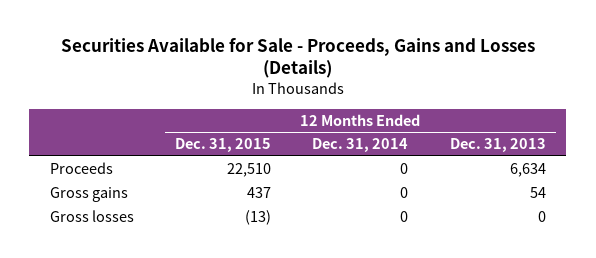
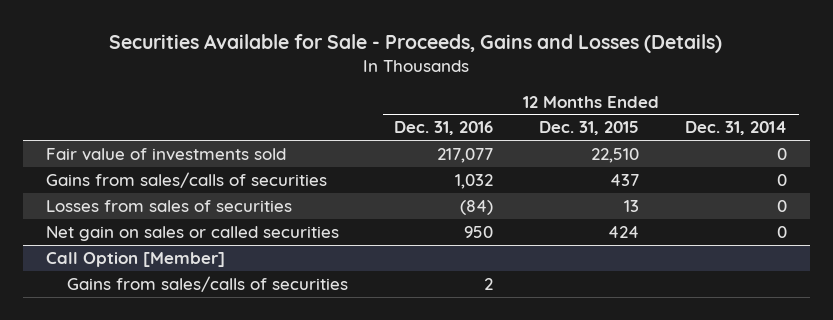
[449,138,546,153] Dec. 31, 2013 -> none
none -> [394,121,494,136] Dec. 31, 2016
[49,210,134,223] Gross losses -> none
[49,162,113,175] Proceeds -> [45,147,286,161] Fair value of investments sold
[49,187,128,203] Gross gains -> [45,171,327,188] Gains from sales/calls of securities
none -> [45,199,292,212] Losses from sales of securities
none -> [45,225,339,241] Net gain on sales or called securities
none -> [45,251,225,267] Call Option [Member]
none -> [67,275,349,292] Gains from sales/calls of securities

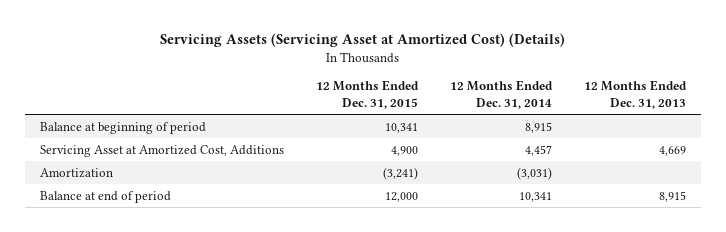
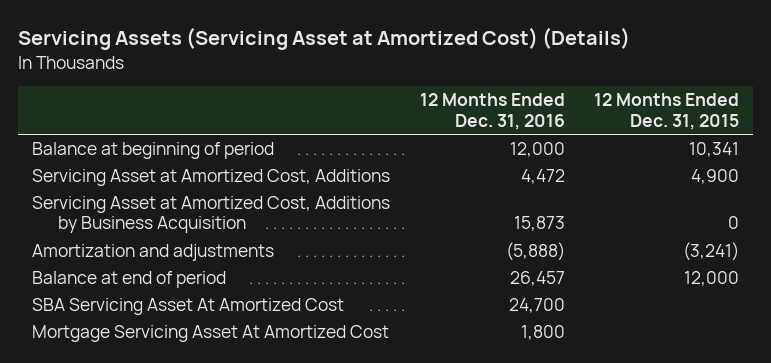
[449,80,553,109] 12 Months Ended Dec. 31, 2014 -> none
[583,80,687,109] 12 Months Ended Dec. 31, 2013 -> none
none -> [419,93,565,130] 12 Months Ended Dec. 31, 2016
none -> [32,196,391,234] Servicing Asset at Amortized Cost, Additions by Business Acquisition
[40,167,114,178] Amortization -> [32,244,275,262] Amortization and adjustments
none -> [32,298,345,316] SBA Servicing Asset At Amortized Cost
none -> [32,325,390,343] Mortgage Servicing Asset At Amortized Cost

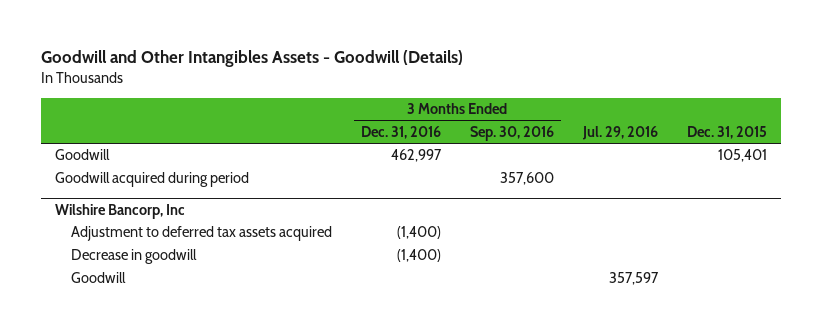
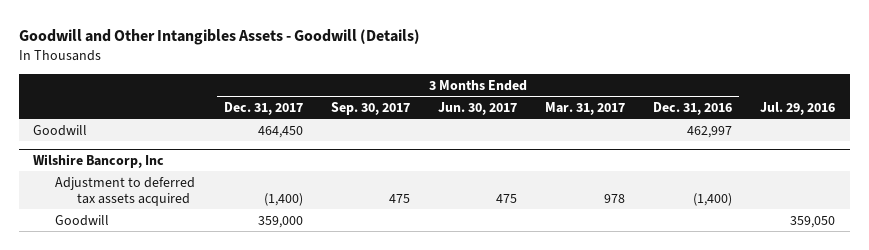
[469,125,554,141] Sep. 30, 2016 -> none
[686,125,767,139] Dec. 31, 2015 -> none
none -> [223,101,303,115] Dec. 31, 2017
none -> [330,101,410,115] Sep. 30, 2017
none -> [437,101,517,115] Jun. 30, 2017
none -> [545,101,626,115] Mar. 31, 2017
[55,172,250,188] Goodwill acquired during period -> none
[71,249,198,265] Decrease in goodwill -> none
[608,272,659,286] 357,597 -> [790,215,836,228] 359,050

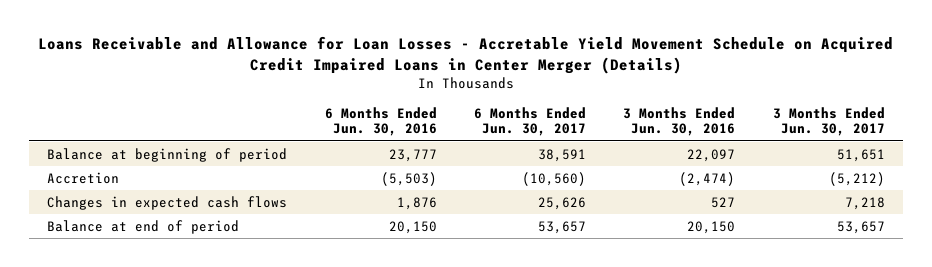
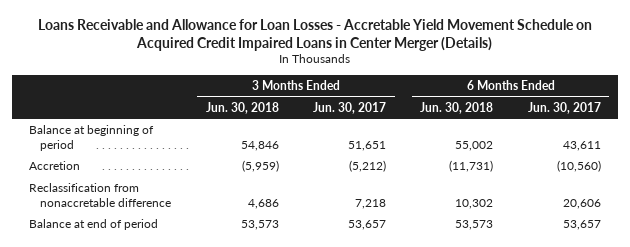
[324,106,437,137] 6 Months Ended Jun. 30, 2016 -> none
[623,106,736,137] 3 Months Ended Jun. 30, 2016 -> none
none -> [205,101,279,114] Jun. 30, 2018
none -> [420,101,494,114] Jun. 30, 2018
[538,148,587,162] 38,591 -> [562,140,601,151] 43,611
[47,195,288,210] Changes in expected cash flows -> none
none -> [28,183,172,207] Reclassification from nonaccretable difference

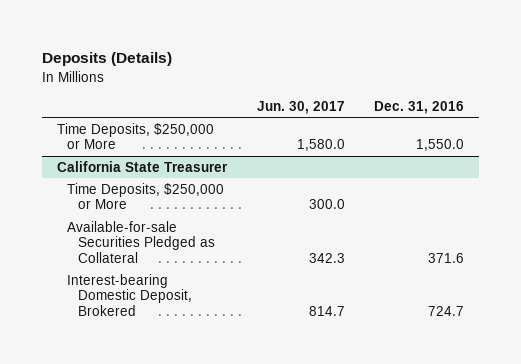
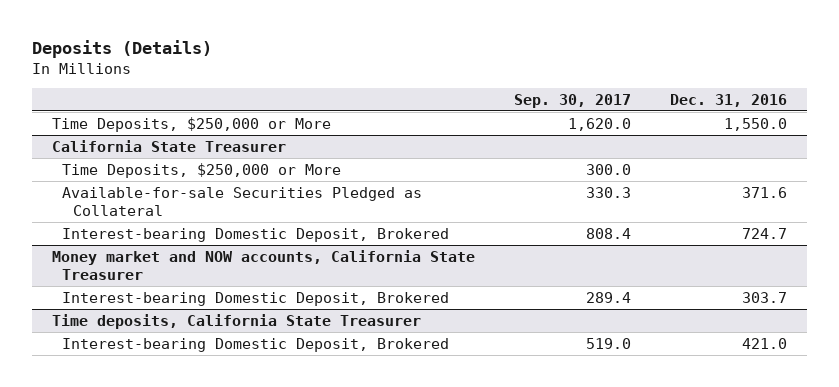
[256,100,345,114] Jun. 30, 2017 -> none
none -> [513,93,631,108] Sep. 30, 2017
none -> [51,249,475,280] Money market and NOW accounts, California State Treasurer
none -> [62,291,450,306] Interest-bearing Domestic Deposit, Brokered
none -> [51,313,421,329] Time deposits, California State Treasurer
none -> [62,337,450,352] Interest-bearing Domestic Deposit, Brokered

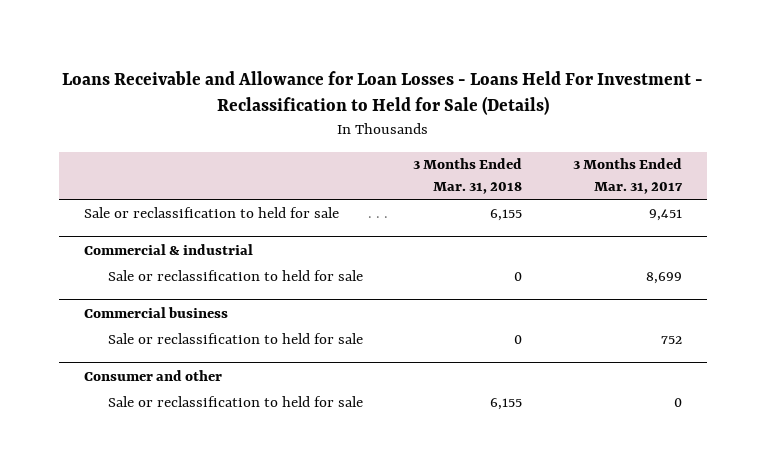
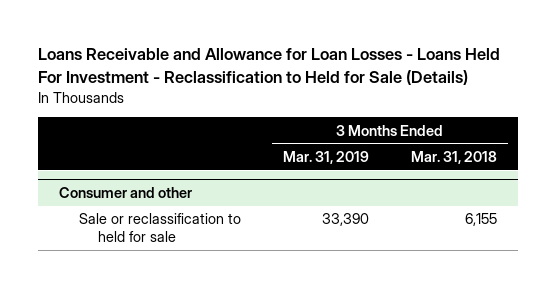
[572,158,683,194] 3 Months Ended Mar. 31, 2017 -> none
none -> [282,150,369,164] Mar. 31, 2019
[83,206,339,218] Sale or reclassification to held for sale -> none
[83,243,253,255] Commercial & industrial -> none
[107,269,363,281] Sale or reclassification to held for sale -> none
[83,306,228,318] Commercial business -> none
[107,332,363,344] Sale or reclassification to held for sale -> none

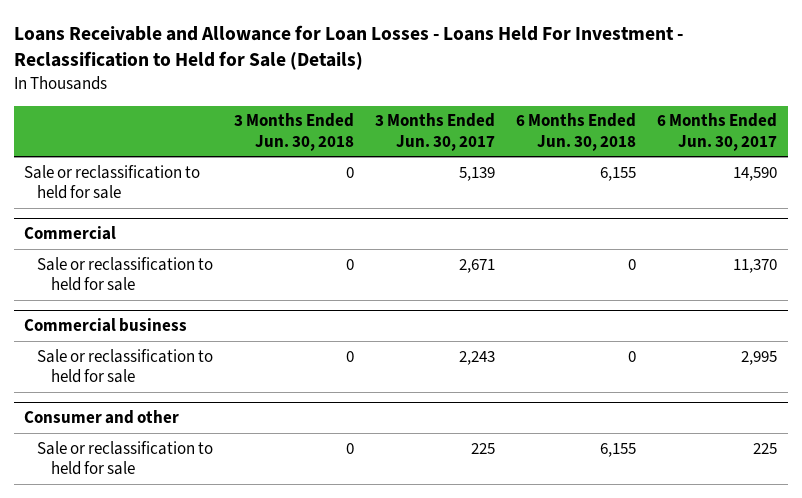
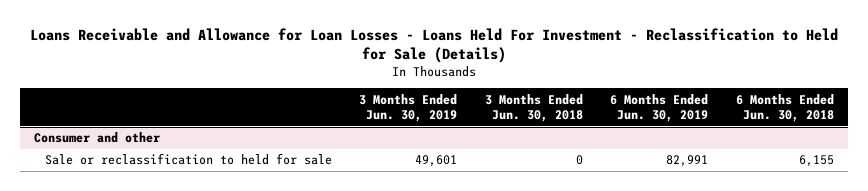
[375,113,496,151] 3 Months Ended Jun. 30, 2017 -> none
[657,113,778,151] 6 Months Ended Jun. 30, 2017 -> none
none -> [359,93,458,122] 3 Months Ended Jun. 30, 2019
none -> [610,93,709,122] 6 Months Ended Jun. 30, 2019
[24,164,201,200] Sale or reclassification to held for sale -> none
[24,225,117,240] Commercial -> none
[37,256,214,292] Sale or reclassification to held for sale -> none
[24,317,188,332] Commercial business -> none
[37,348,214,384] Sale or reclassification to held for sale -> none

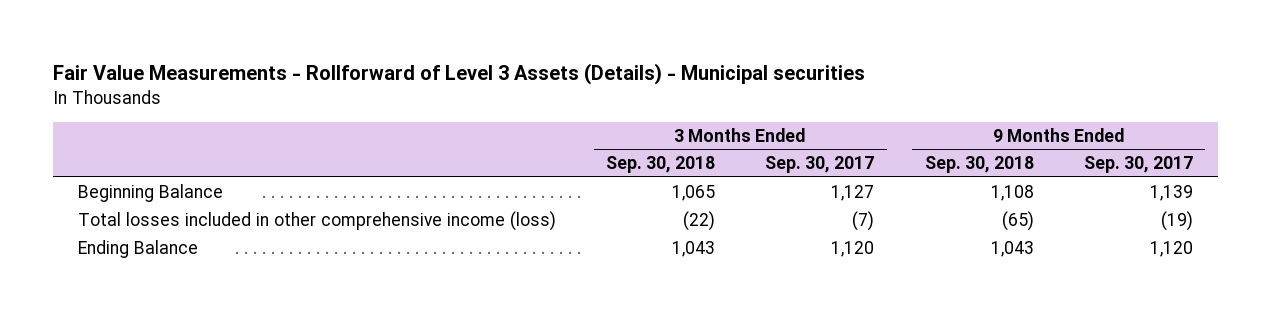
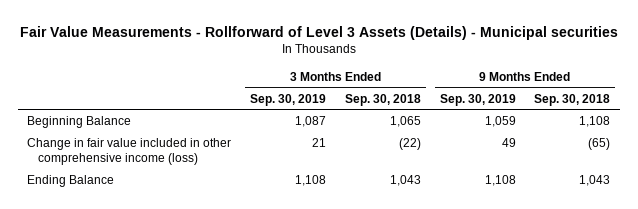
[765,156,875,174] Sep. 30, 2017 -> none
[1083,156,1193,174] Sep. 30, 2017 -> none
none -> [250,93,327,106] Sep. 30, 2019
none -> [439,93,516,106] Sep. 30, 2019
[78,211,557,232] Total losses included in other comprehensive income (loss) -> [27,138,232,166] Change in fair value included in other comprehensive income (loss)

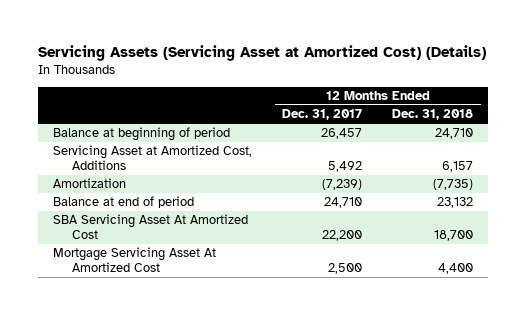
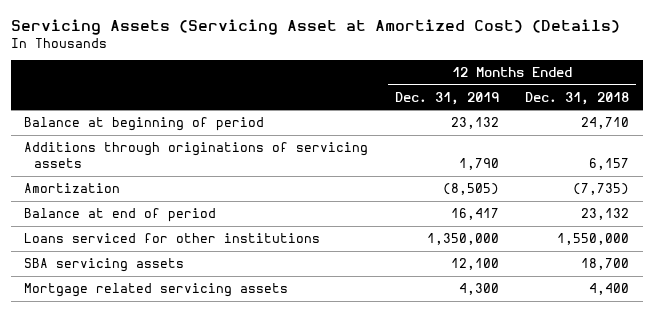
[282,109,363,121] Dec. 31, 2017 -> none
none -> [394,91,499,105] Dec. 31, 2019
[53,145,253,170] Servicing Asset at Amortized Cost, Additions -> [24,142,369,169] Additions through originations of servicing assets
none -> [24,233,321,244] Loans serviced for other institutions
[53,214,249,239] SBA Servicing Asset At Amortized Cost -> [24,258,185,273] SBA servicing assets
[53,247,217,272] Mortgage Servicing Asset At Amortized Cost -> [24,283,289,298] Mortgage related servicing assets

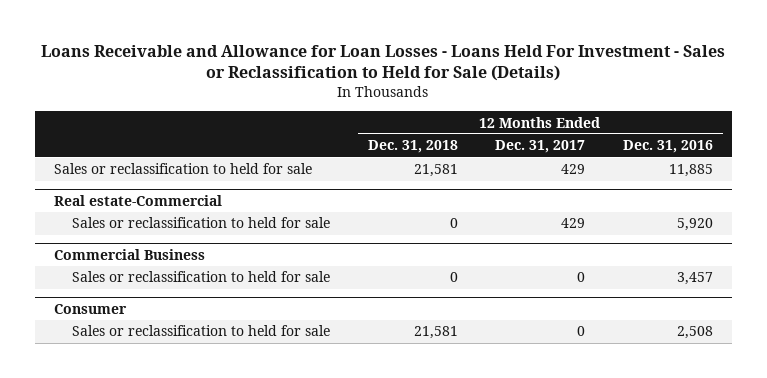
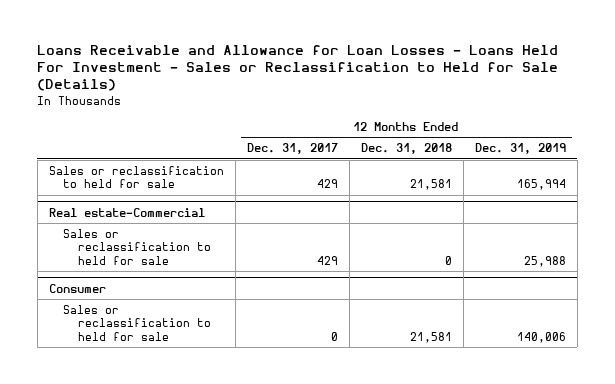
[623,140,714,154] Dec. 31, 2016 -> none
none -> [474,143,566,155] Dec. 31, 2019
[53,249,205,261] Commercial Business -> none
[71,271,330,283] Sales or reclassification to held for sale -> none

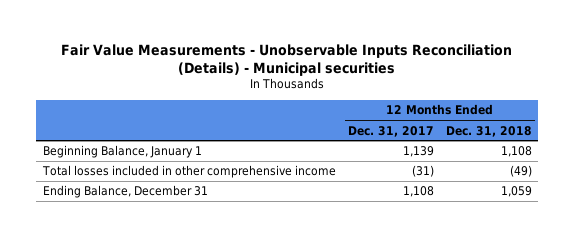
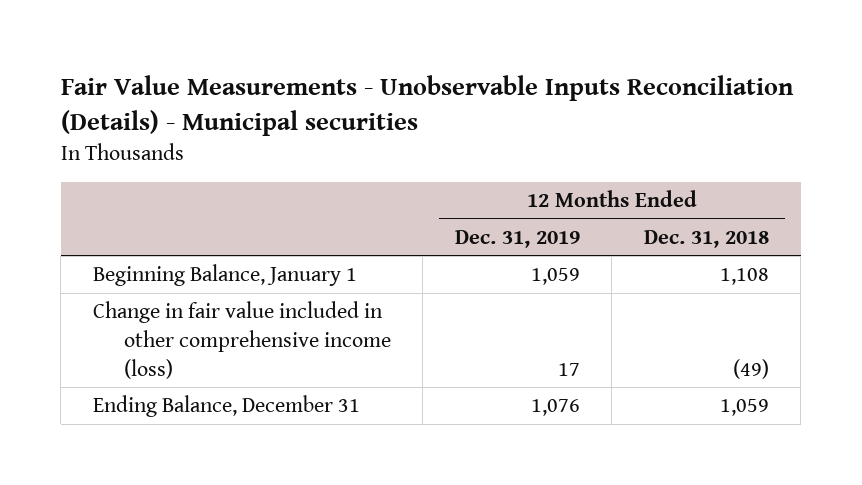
[347,125,434,137] Dec. 31, 2017 -> none
none -> [454,229,580,248] Dec. 31, 2019
[41,165,336,179] Total losses included in other comprehensive income -> [92,301,391,379] Change in fair value included in other comprehensive income (loss)

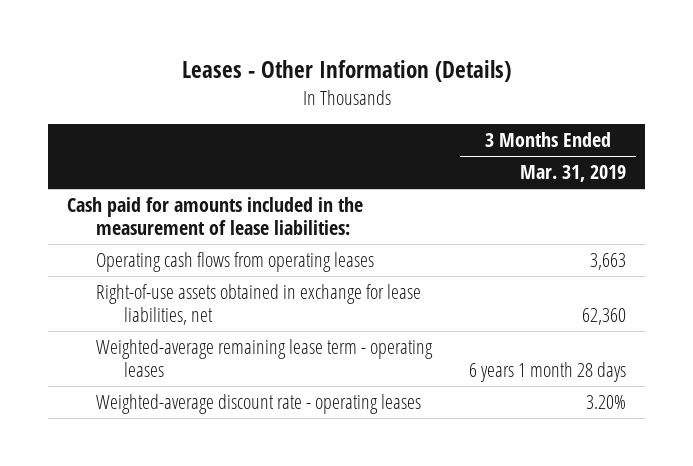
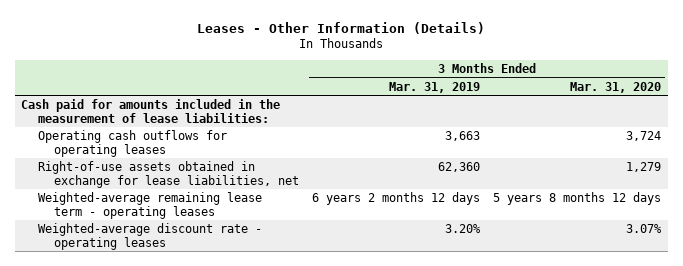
none -> [570,81,662,93] Mar. 31, 2020
[95,251,374,272] Operating cash flows from operating leases -> [37,130,227,157] Operating cash outflows for operating leases
[469,361,627,382] 6 years 1 month 28 days -> [312,192,481,206] 6 years 2 months 12 days

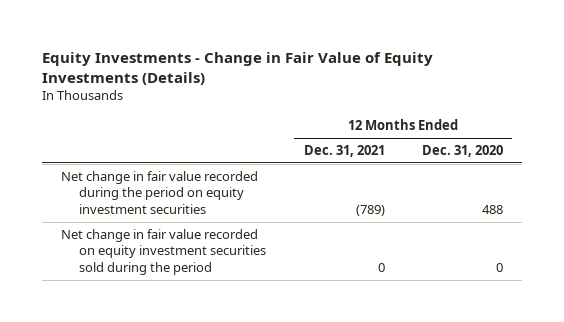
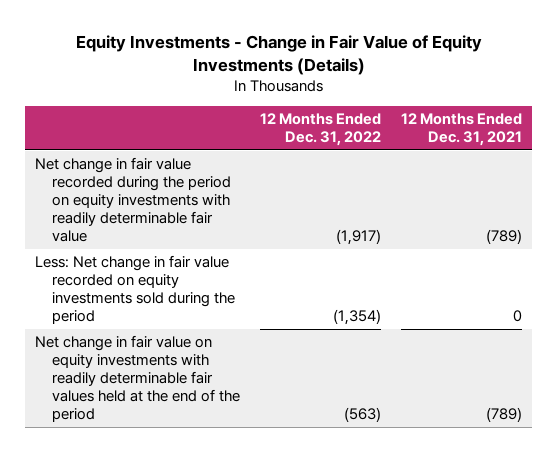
[421,145,503,158] Dec. 31, 2020 -> none
none -> [259,113,381,147] 12 Months Ended Dec. 31, 2022
[61,171,259,214] Net change in fair value recorded during the period on equity investment securities -> [35,157,231,243] Net change in fair value recorded during the period on equity investments with readily determinable fair value
[61,229,267,275] Net change in fair value recorded on equity investment securities sold during the period -> [35,255,235,325] Less: Net change in fair value recorded on equity investments sold during the period
none -> [35,335,240,423] Net change in fair value on equity investments with readily determinable fair values held at the end of the period

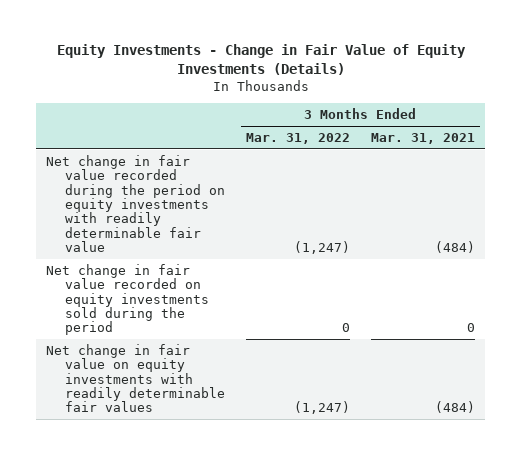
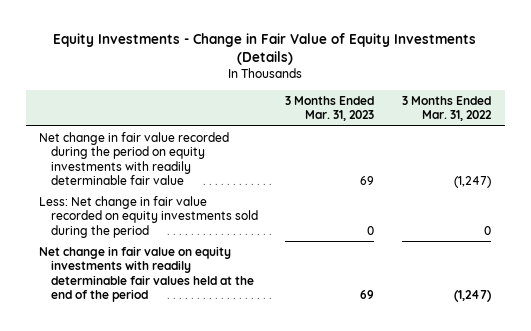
[370,132,475,144] Mar. 31, 2021 -> none
none -> [285,95,375,122] 3 Months Ended Mar. 31, 2023
[46,263,210,336] Net change in fair value recorded on equity investments sold during the period -> [39,195,258,238] Less: Net change in fair value recorded on equity investments sold during the period
[46,343,226,413] Net change in fair value on equity investments with readily determinable fair values -> [39,245,254,303] Net change in fair value on equity investments with readily determinable fair values held at the end of the period

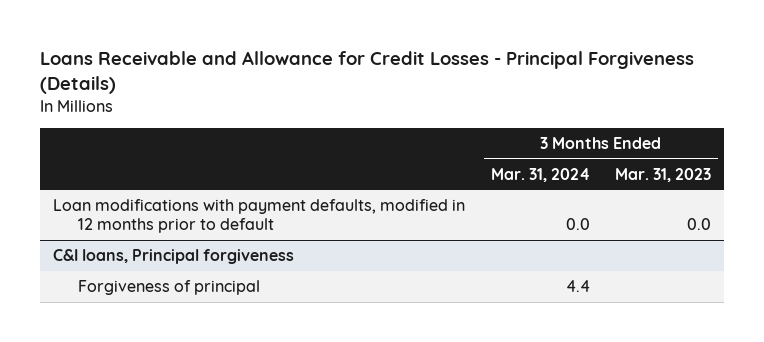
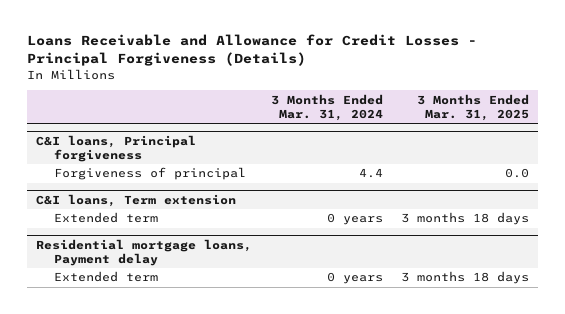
[615,167,712,182] Mar. 31, 2023 -> none
none -> [416,93,529,121] 3 Months Ended Mar. 31, 2025
[52,199,465,233] Loan modifications with payment defaults, modified in 12 months prior to default -> none
none -> [36,193,237,207] C&I loans, Term extension
none -> [53,212,158,224] Extended term
none -> [36,238,253,266] Residential mortgage loans, Payment delay
none -> [53,271,158,283] Extended term

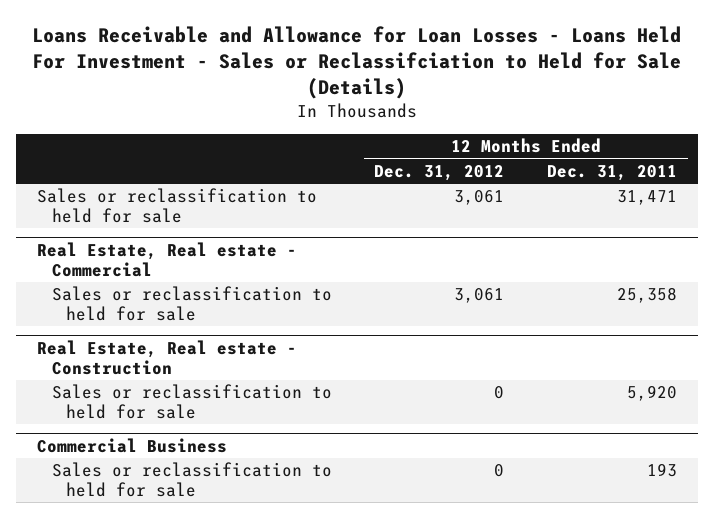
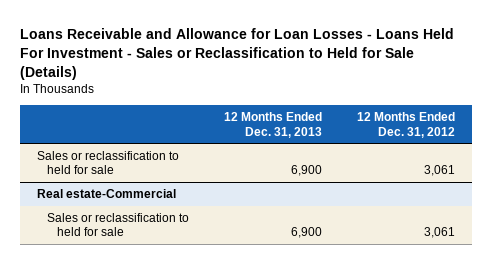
[32,26,682,100] Loans Receivable and Allowance for Loan Losses - Loans Held For Investment - Sales or Reclassifciation to Held for Sale (Details) -> [20,27,455,80] Loans Receivable and Allowance for Loan Losses - Loans Held For Investment - Sales or Reclassification to Held for Sale (Details)
[546,164,677,181] Dec. 31, 2011 -> none
none -> [223,112,322,138] 12 Months Ended Dec. 31, 2013
[37,242,298,277] Real Estate, Real estate - Commercial -> [37,189,177,199] Real estate-Commercial
[37,340,298,375] Real Estate, Real estate - Construction -> none
[51,384,332,420] Sales or reclassification to held for sale -> none
[37,438,228,454] Commercial Business -> none
[51,462,332,498] Sales or reclassification to held for sale -> none

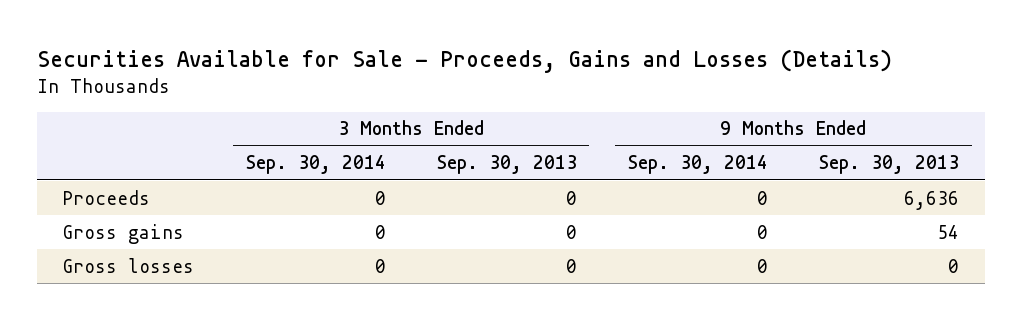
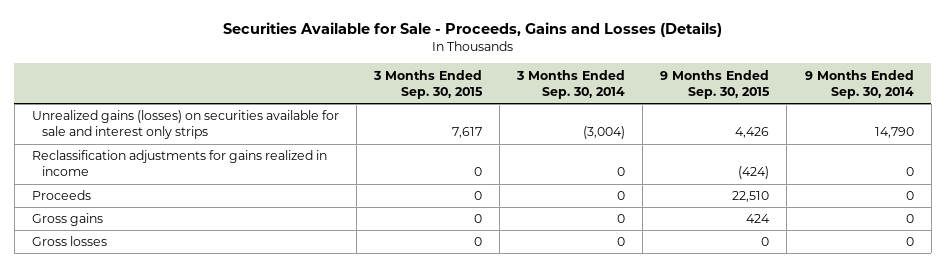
[436,155,577,175] Sep. 30, 2013 -> none
[819,155,960,175] Sep. 30, 2013 -> none
none -> [372,69,483,99] 3 Months Ended Sep. 30, 2015
none -> [660,69,771,99] 9 Months Ended Sep. 30, 2015
none -> [31,110,339,140] Unrealized gains (losses) on securities available for sale and interest only strips
none -> [31,150,327,177] Reclassification adjustments for gains realized in income

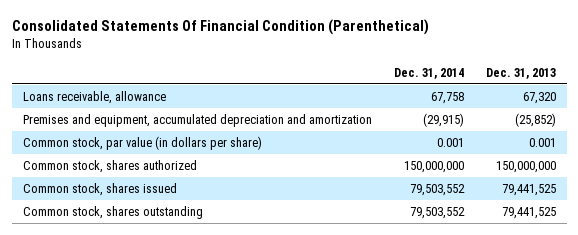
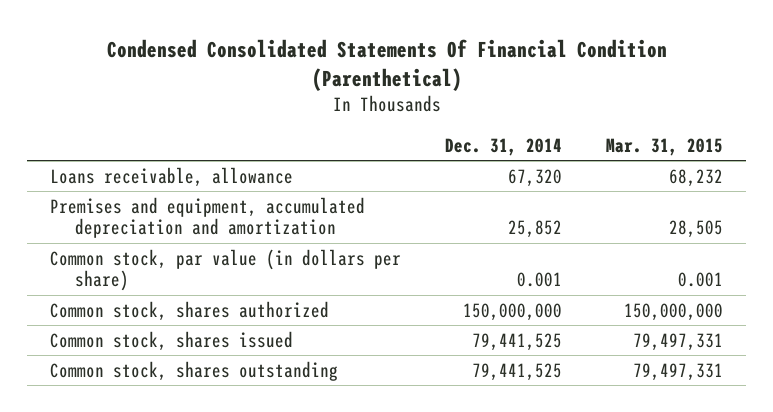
[11,19,429,36] Consolidated Statements Of Financial Condition (Parenthetical) -> [106,38,667,91] Condensed Consolidated Statements Of Financial Condition (Parenthetical)
[485,67,556,79] Dec. 31, 2013 -> none
none -> [606,137,724,156] Mar. 31, 2015
[430,91,464,104] 67,758 -> [508,168,563,187] 67,320
[422,112,464,127] (29,915) -> [508,220,563,239] 25,852
[409,183,465,196] 79,503,552 -> [472,332,563,351] 79,441,525
[409,206,465,219] 79,503,552 -> [472,362,563,381] 79,441,525

